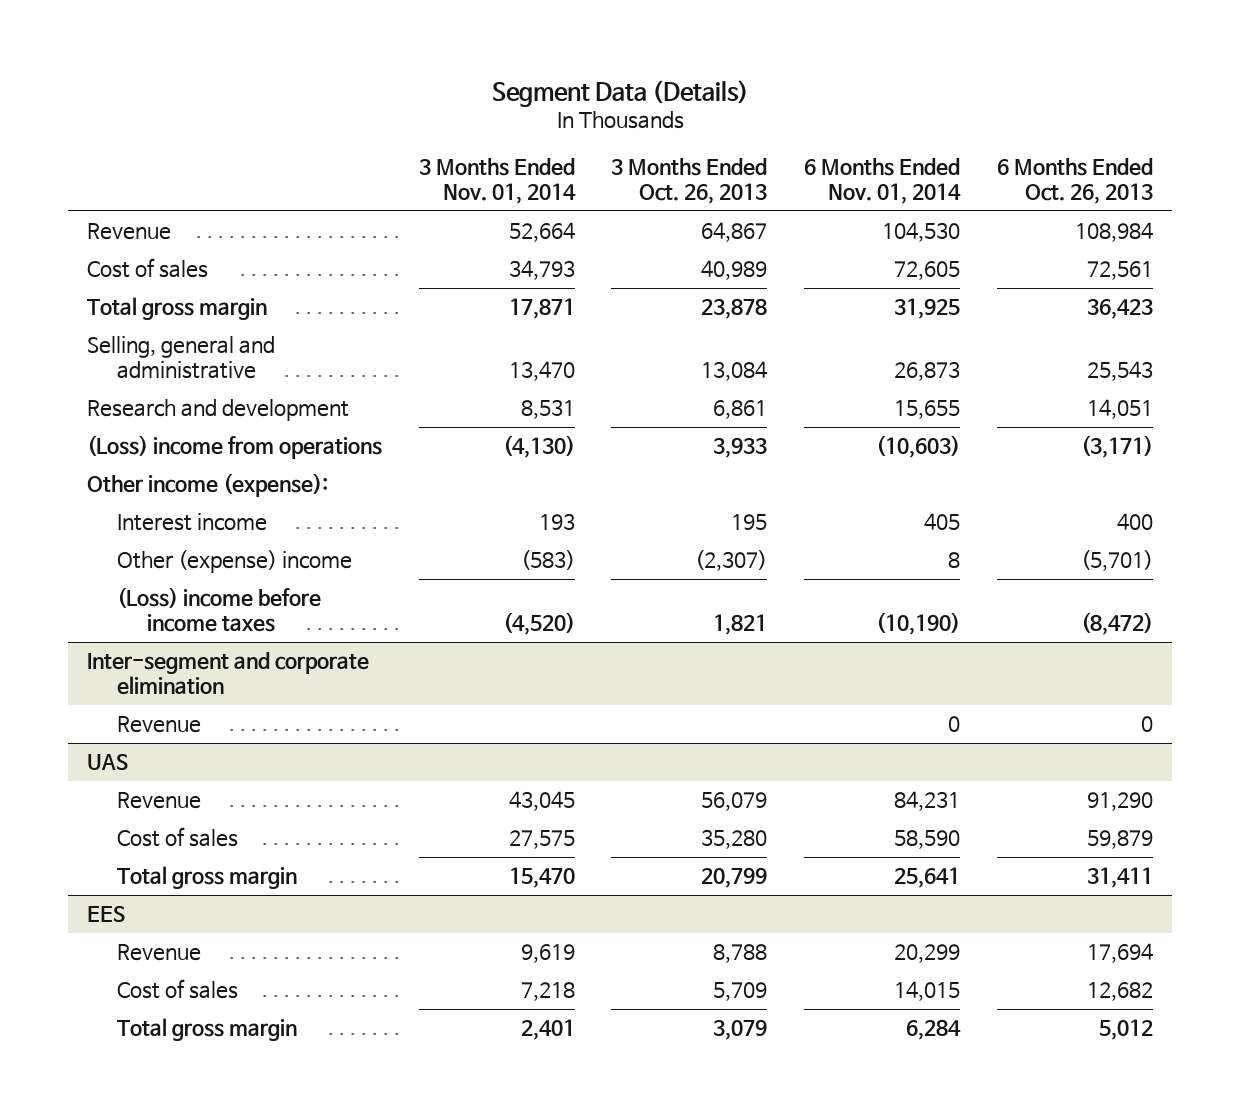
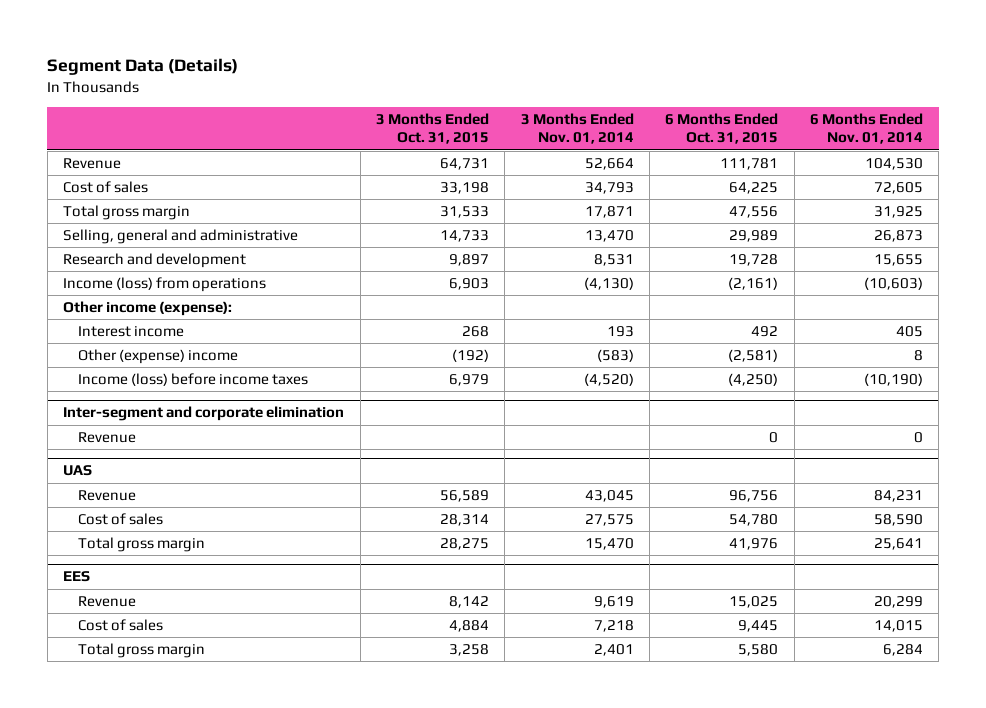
[611,158,768,205] 3 Months Ended Oct. 26, 2013 -> none
[997,158,1154,205] 6 Months Ended Oct. 26, 2013 -> none
none -> [376,113,490,145] 3 Months Ended Oct. 31, 2015
none -> [665,113,779,145] 6 Months Ended Oct. 31, 2015
[86,435,382,460] (Loss) income from operations -> [63,277,267,293] Income (loss) from operations
[116,587,321,633] (Loss) income before income taxes -> [77,373,308,387] Income (loss) before income taxes

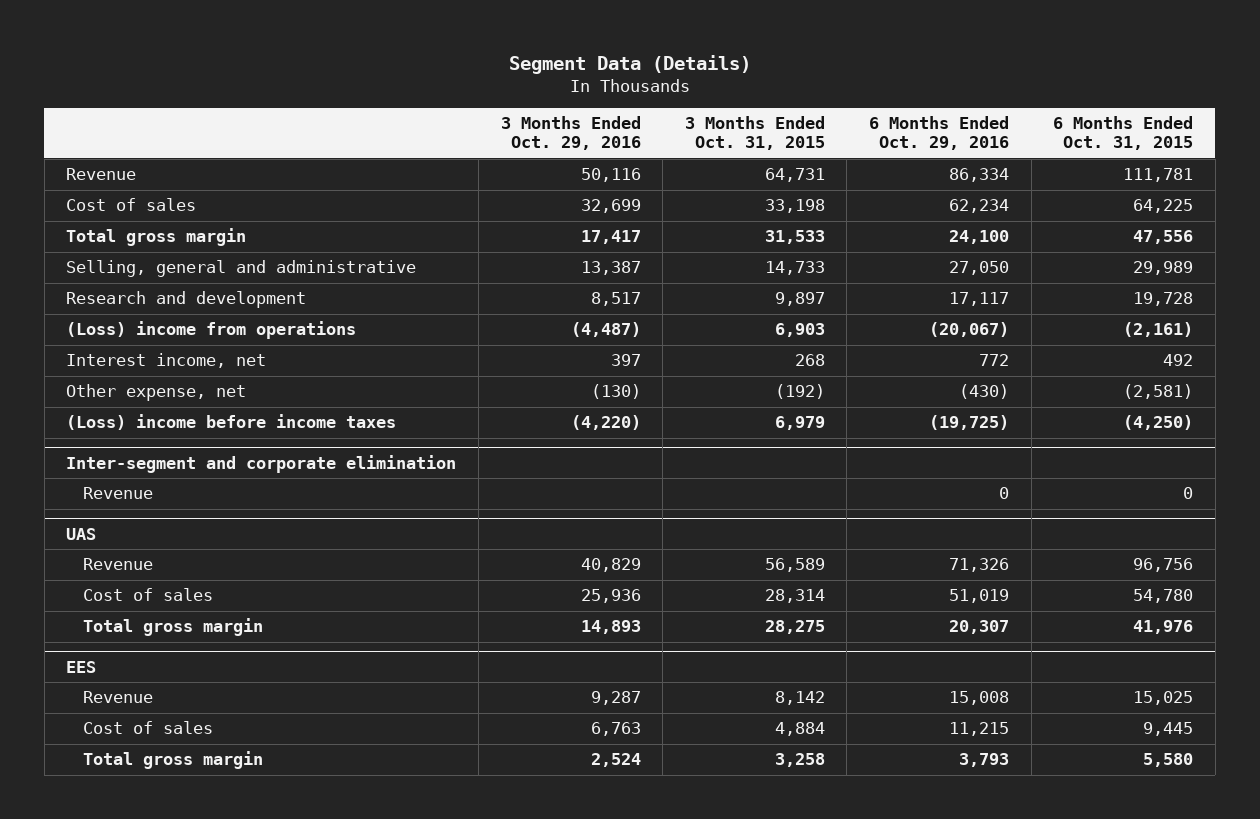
[520,113,634,145] 3 Months Ended Nov. 01, 2014 -> none
[810,113,924,145] 6 Months Ended Nov. 01, 2014 -> none
none -> [500,116,641,151] 3 Months Ended Oct. 29, 2016
none -> [869,116,1010,151] 6 Months Ended Oct. 29, 2016
[63,301,233,317] Other income (expense): -> none
[63,277,267,293] Income (loss) from operations -> [66,321,357,340] (Loss) income from operations
[77,326,184,338] Interest income -> [66,353,267,369] Interest income, net
[77,349,238,365] Other (expense) income -> [66,384,247,402] Other expense, net
[77,373,308,387] Income (loss) before income taxes -> [66,414,397,431] (Loss) income before income taxes

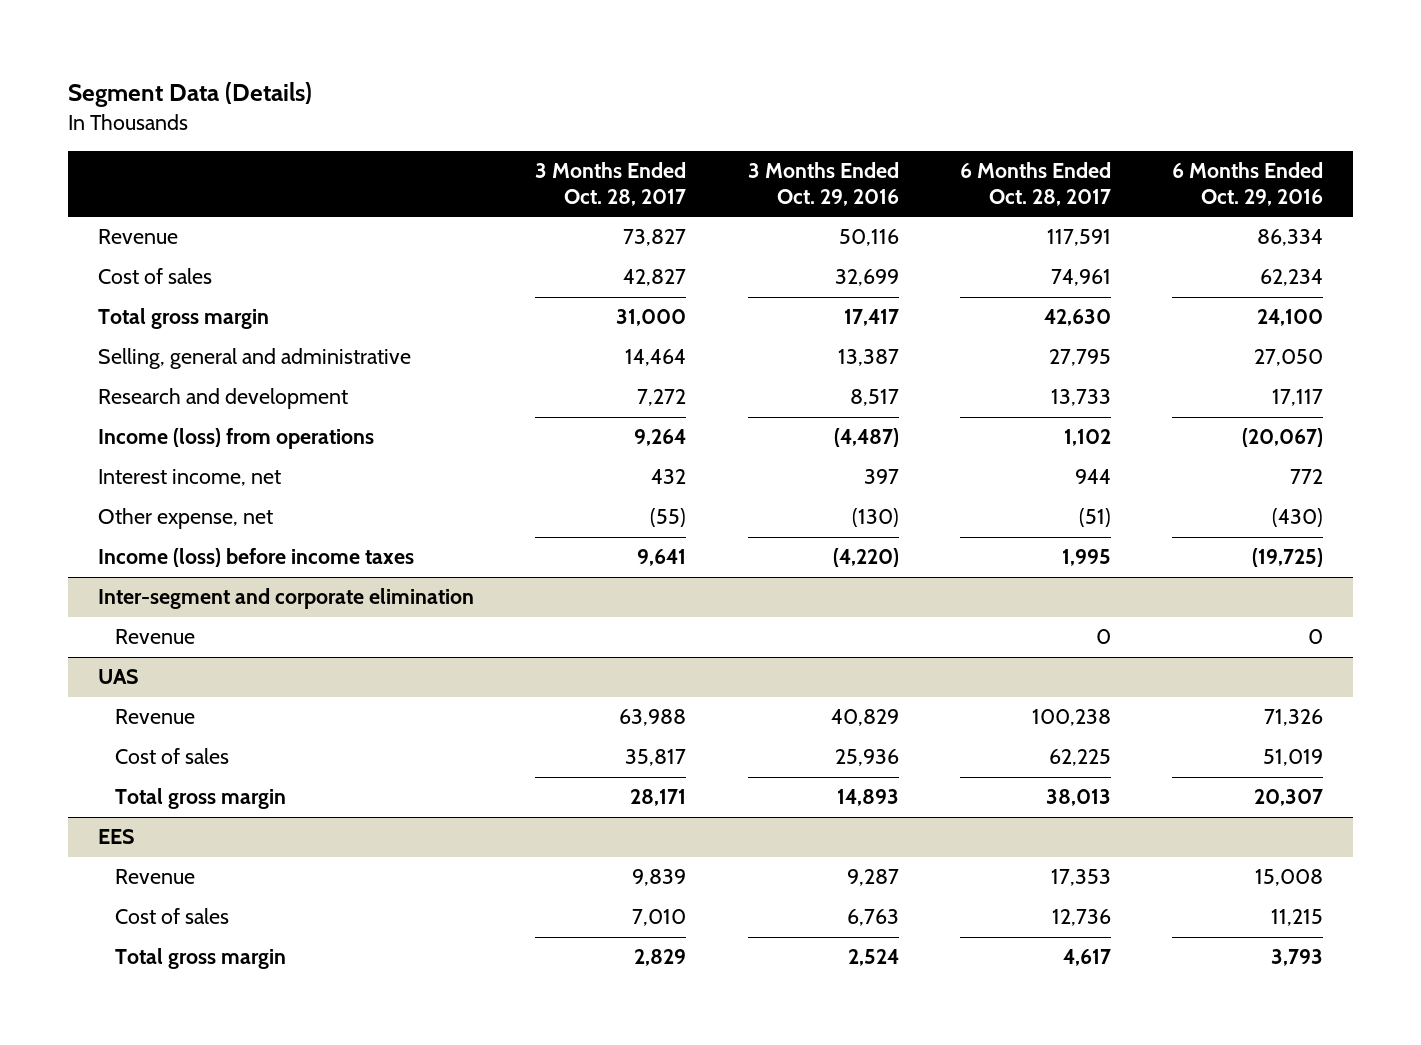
[684,116,825,151] 3 Months Ended Oct. 31, 2015 -> none
[1053,116,1194,151] 6 Months Ended Oct. 31, 2015 -> none
none -> [535,162,687,206] 3 Months Ended Oct. 28, 2017
none -> [959,162,1111,206] 6 Months Ended Oct. 28, 2017
[66,321,357,340] (Loss) income from operations -> [98,428,375,450] Income (loss) from operations
[66,414,397,431] (Loss) income before income taxes -> [98,548,415,568] Income (loss) before income taxes

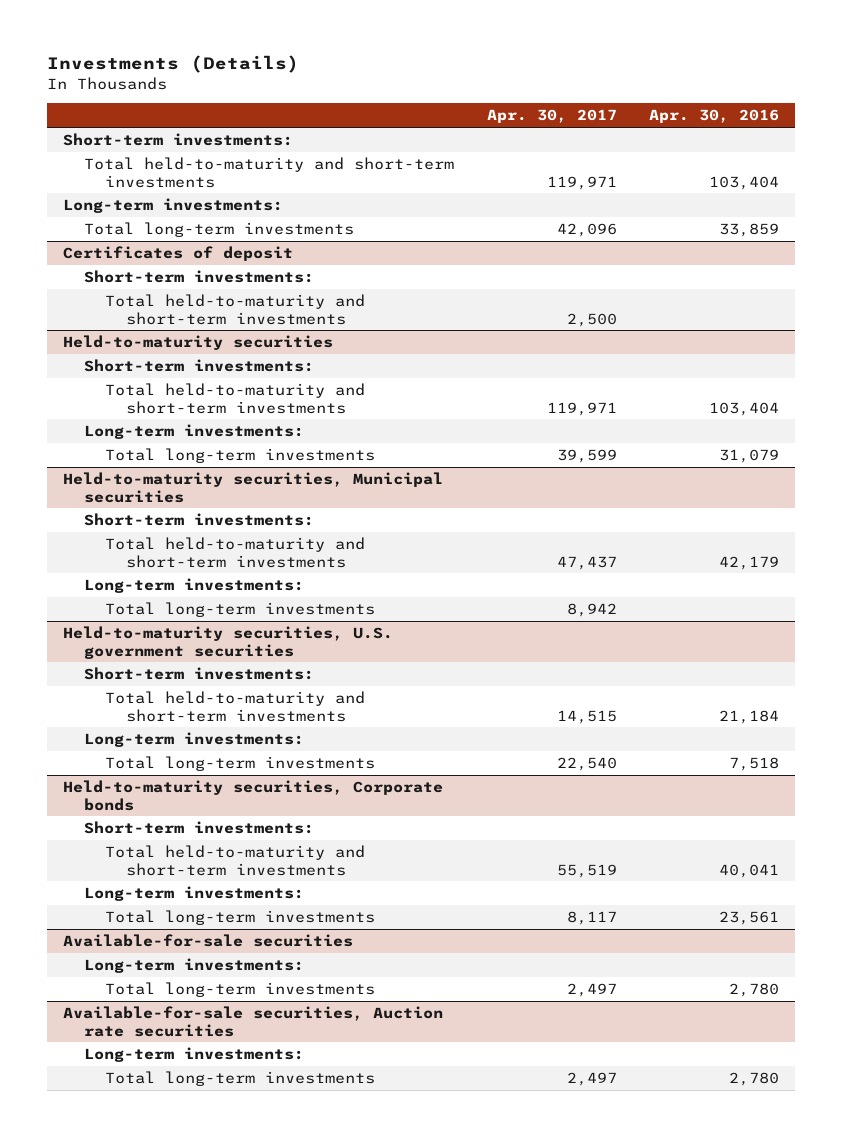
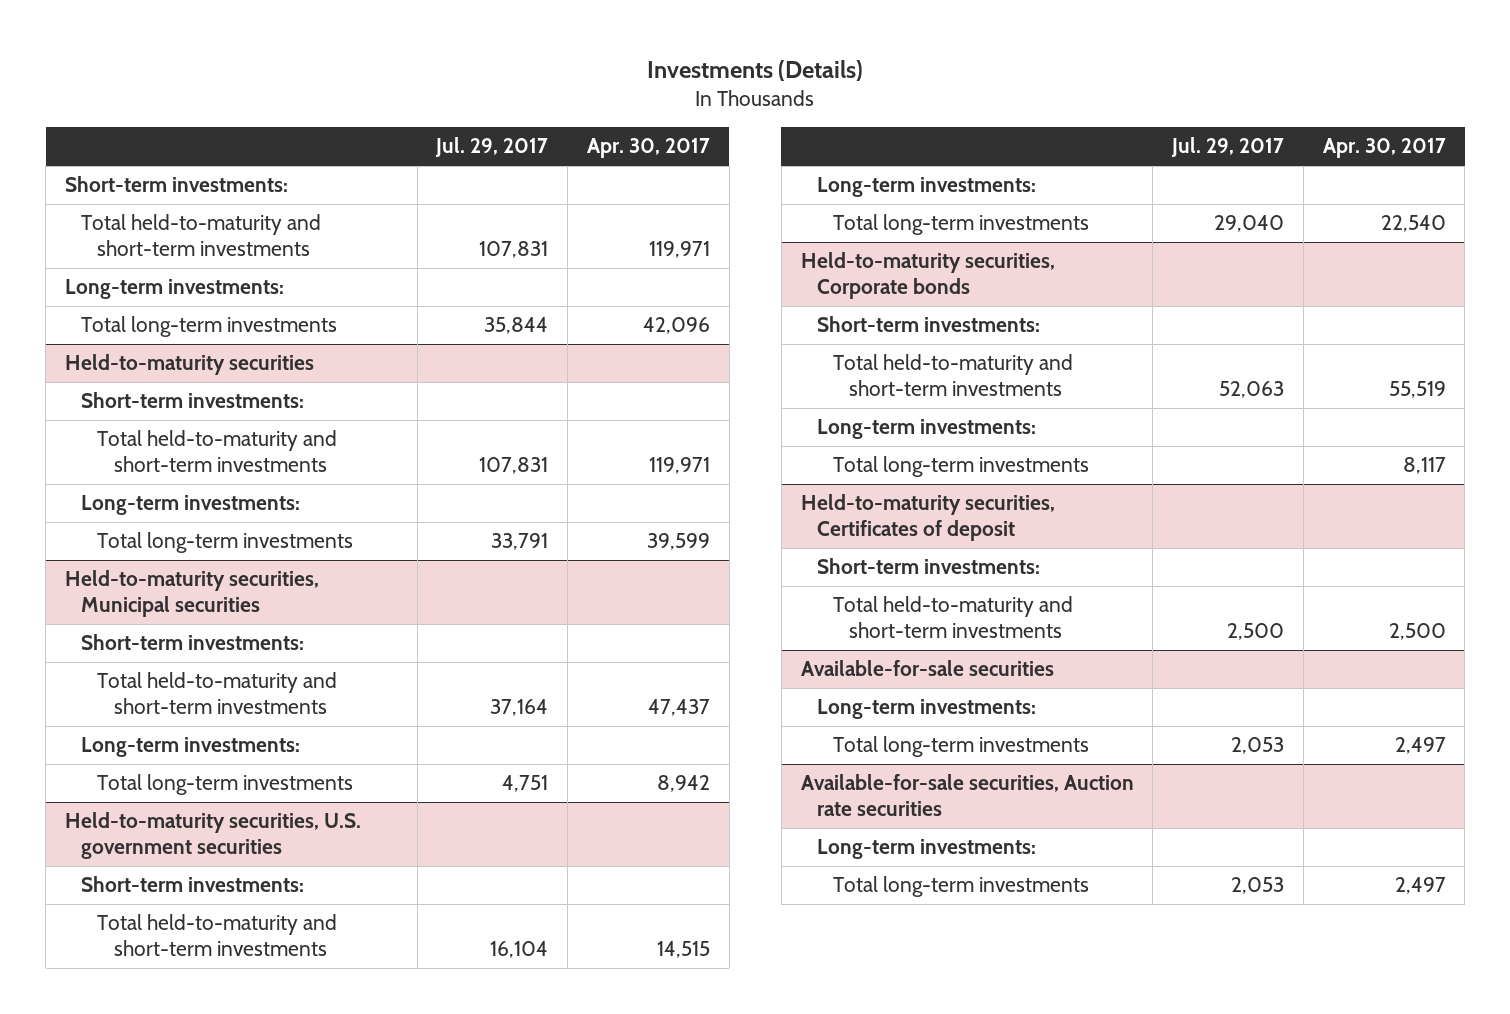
[649,109,780,124] Apr. 30, 2016 -> none
none -> [435,137,549,158] Jul. 29, 2017
[63,246,294,262] Certificates of deposit -> none
[83,270,314,284] Short-term investments: -> none
[104,294,365,325] Total held-to-maturity and short-term investments -> none
none -> [800,494,1055,542] Held-to-maturity securities, Certificates of deposit
none -> [816,558,1040,575] Short-term investments:
none -> [833,596,1074,639] Total held-to-maturity and short-term investments

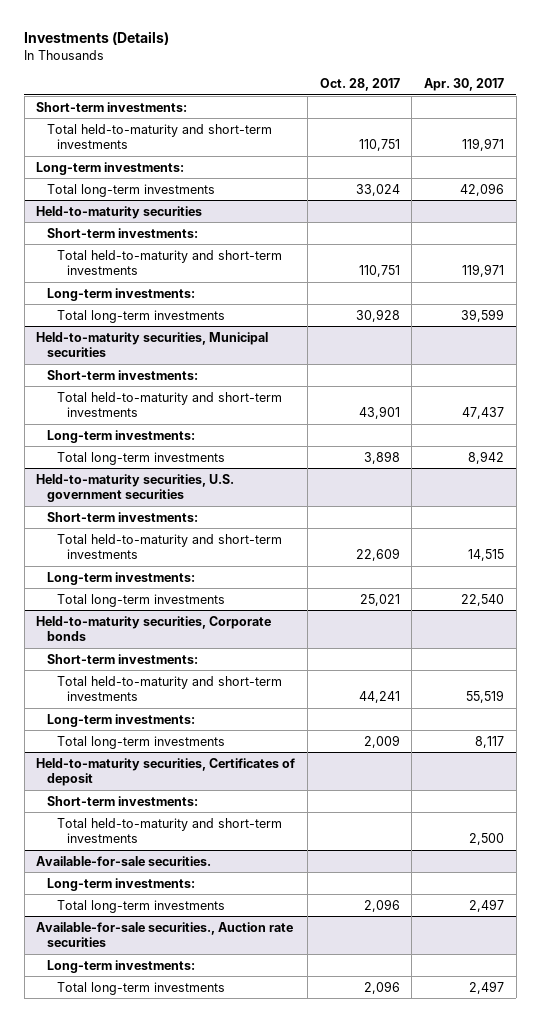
[435,137,549,158] Jul. 29, 2017 -> none
none -> [319,77,400,91] Oct. 28, 2017
[800,660,1054,677] Available-for-sale securities -> [36,855,212,866] Available-for-sale securities.
[800,774,1134,817] Available-for-sale securities, Auction rate securities -> [36,921,294,948] Available-for-sale securities., Auction rate securities

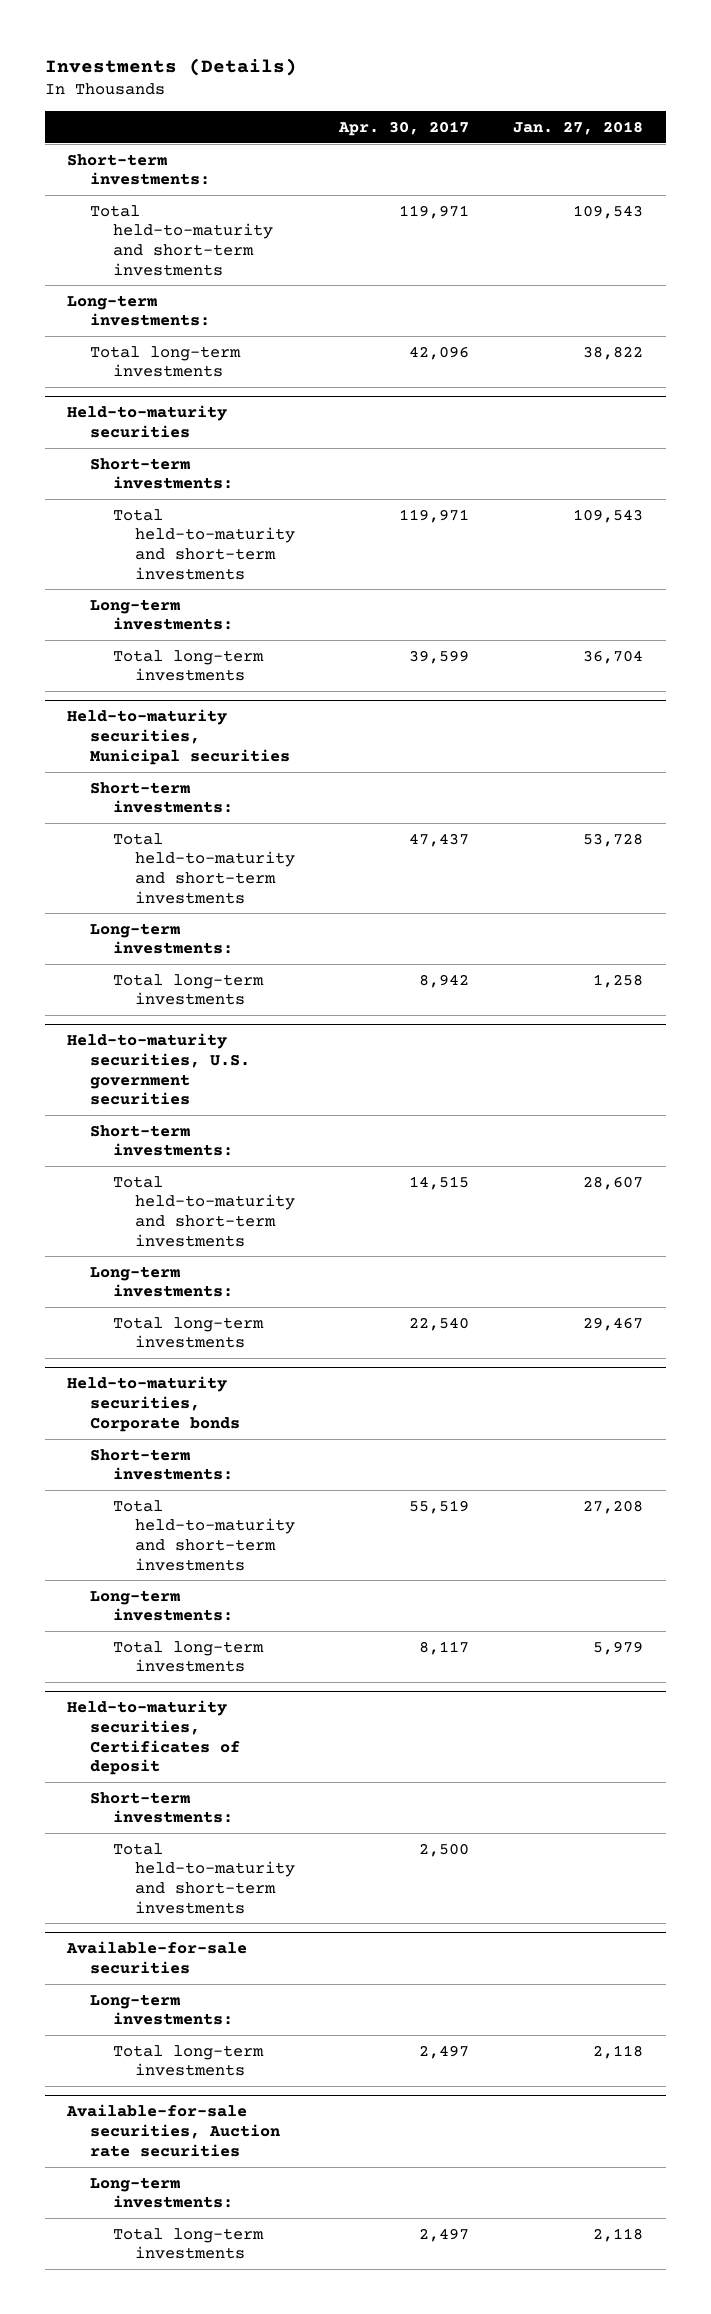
[319,77,400,91] Oct. 28, 2017 -> none
none -> [513,121,644,136] Jan. 27, 2018
[36,855,212,866] Available-for-sale securities. -> [66,1941,248,1975] Available-for-sale securities
[36,921,294,948] Available-for-sale securities., Auction rate securities -> [66,2104,280,2157] Available-for-sale securities, Auction rate securities

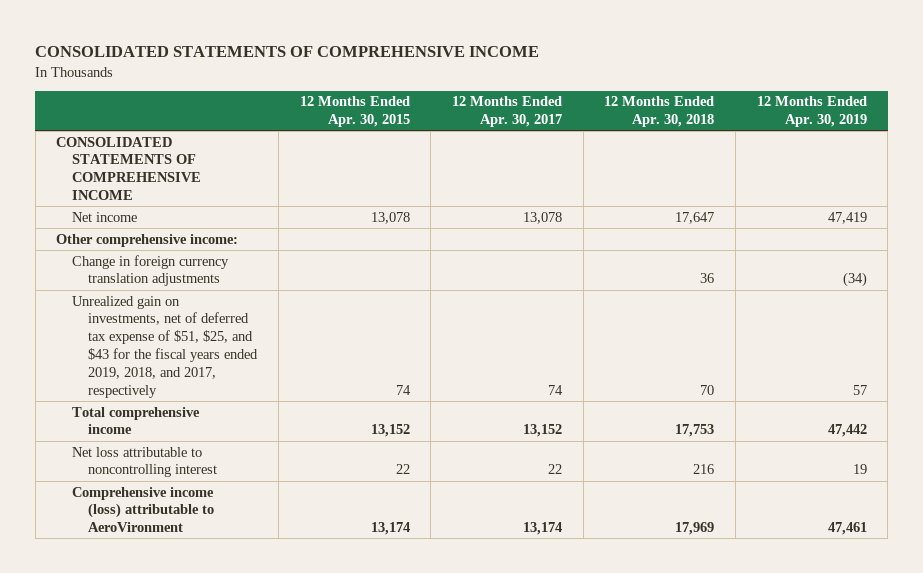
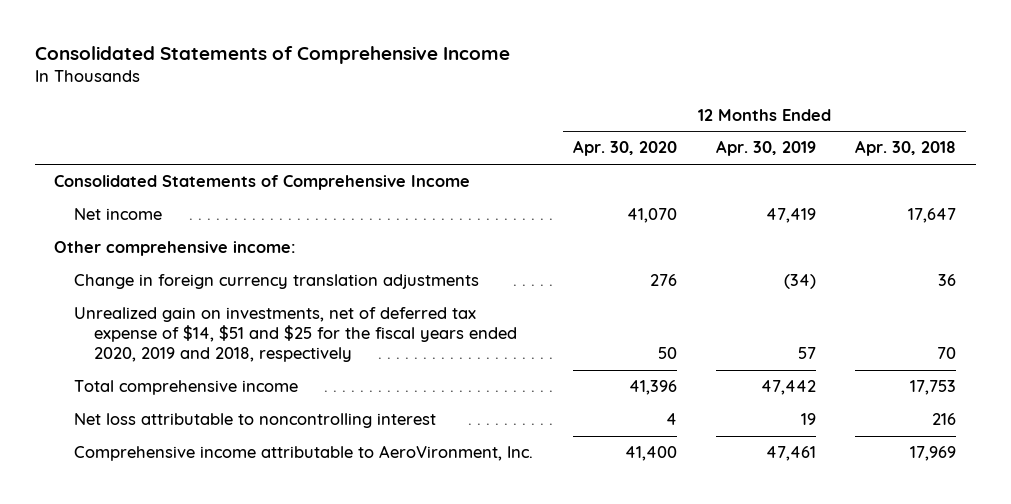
[35,46,540,58] CONSOLIDATED STATEMENTS OF COMPREHENSIVE INCOME -> [34,46,510,65] Consolidated Statements of Comprehensive Income
[299,96,410,128] 12 Months Ended Apr. 30, 2015 -> none
[452,96,563,128] 12 Months Ended Apr. 30, 2017 -> none
none -> [572,140,677,157] Apr. 30, 2020
[56,136,202,200] CONSOLIDATED STATEMENTS OF COMPREHENSIVE INCOME -> [54,175,471,191] Consolidated Statements of Comprehensive Income
[72,295,259,398] Unrealized gain on investments, net of deferred tax expense of $51, $25, and $43 for the fiscal years ended 2019, 2018, and 2017, respectively -> [74,307,518,363] Unrealized gain on investments, net of deferred tax expense of $14, $51 and $25 for the fiscal years ended 2020, 2019 and 2018, respectively
[72,486,215,533] Comprehensive income (loss) attributable to AeroVironment -> [74,445,534,462] Comprehensive income attributable to AeroVironment, Inc.

